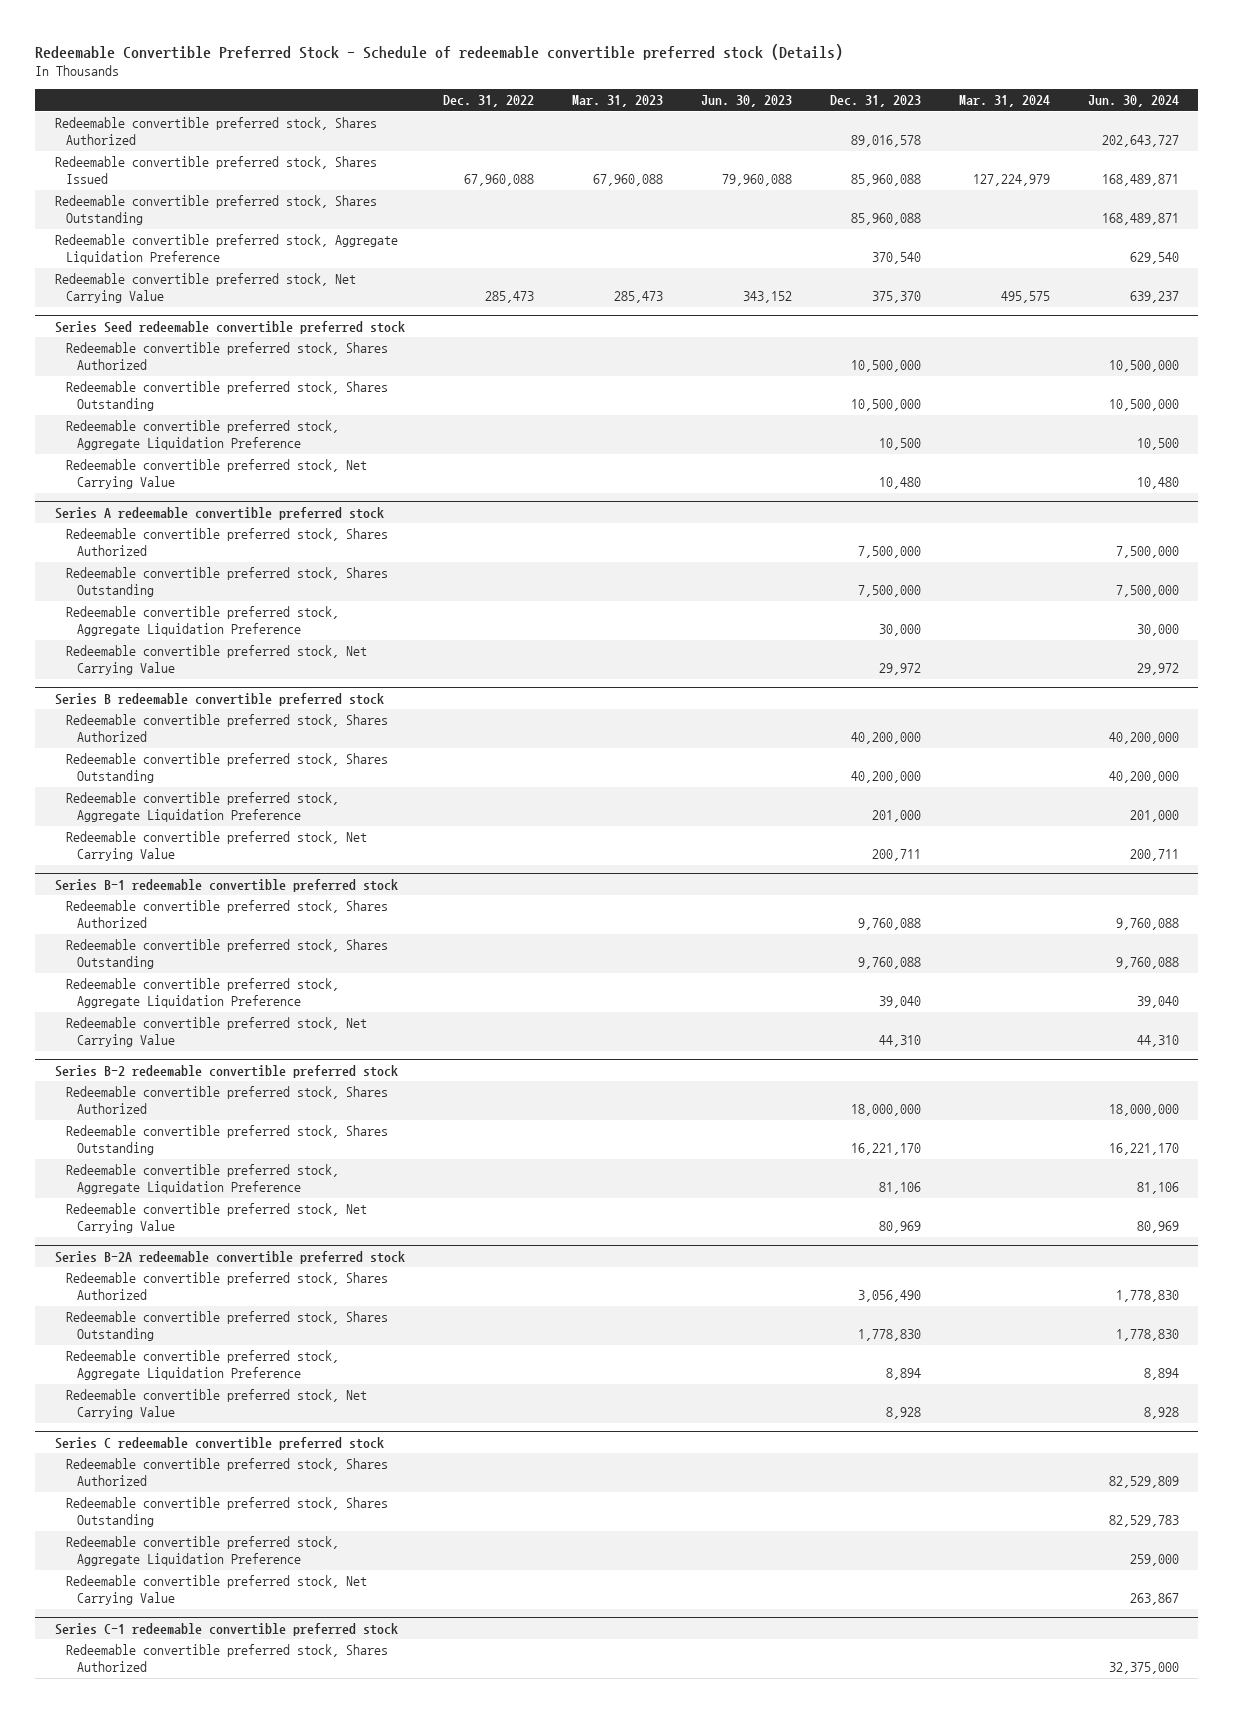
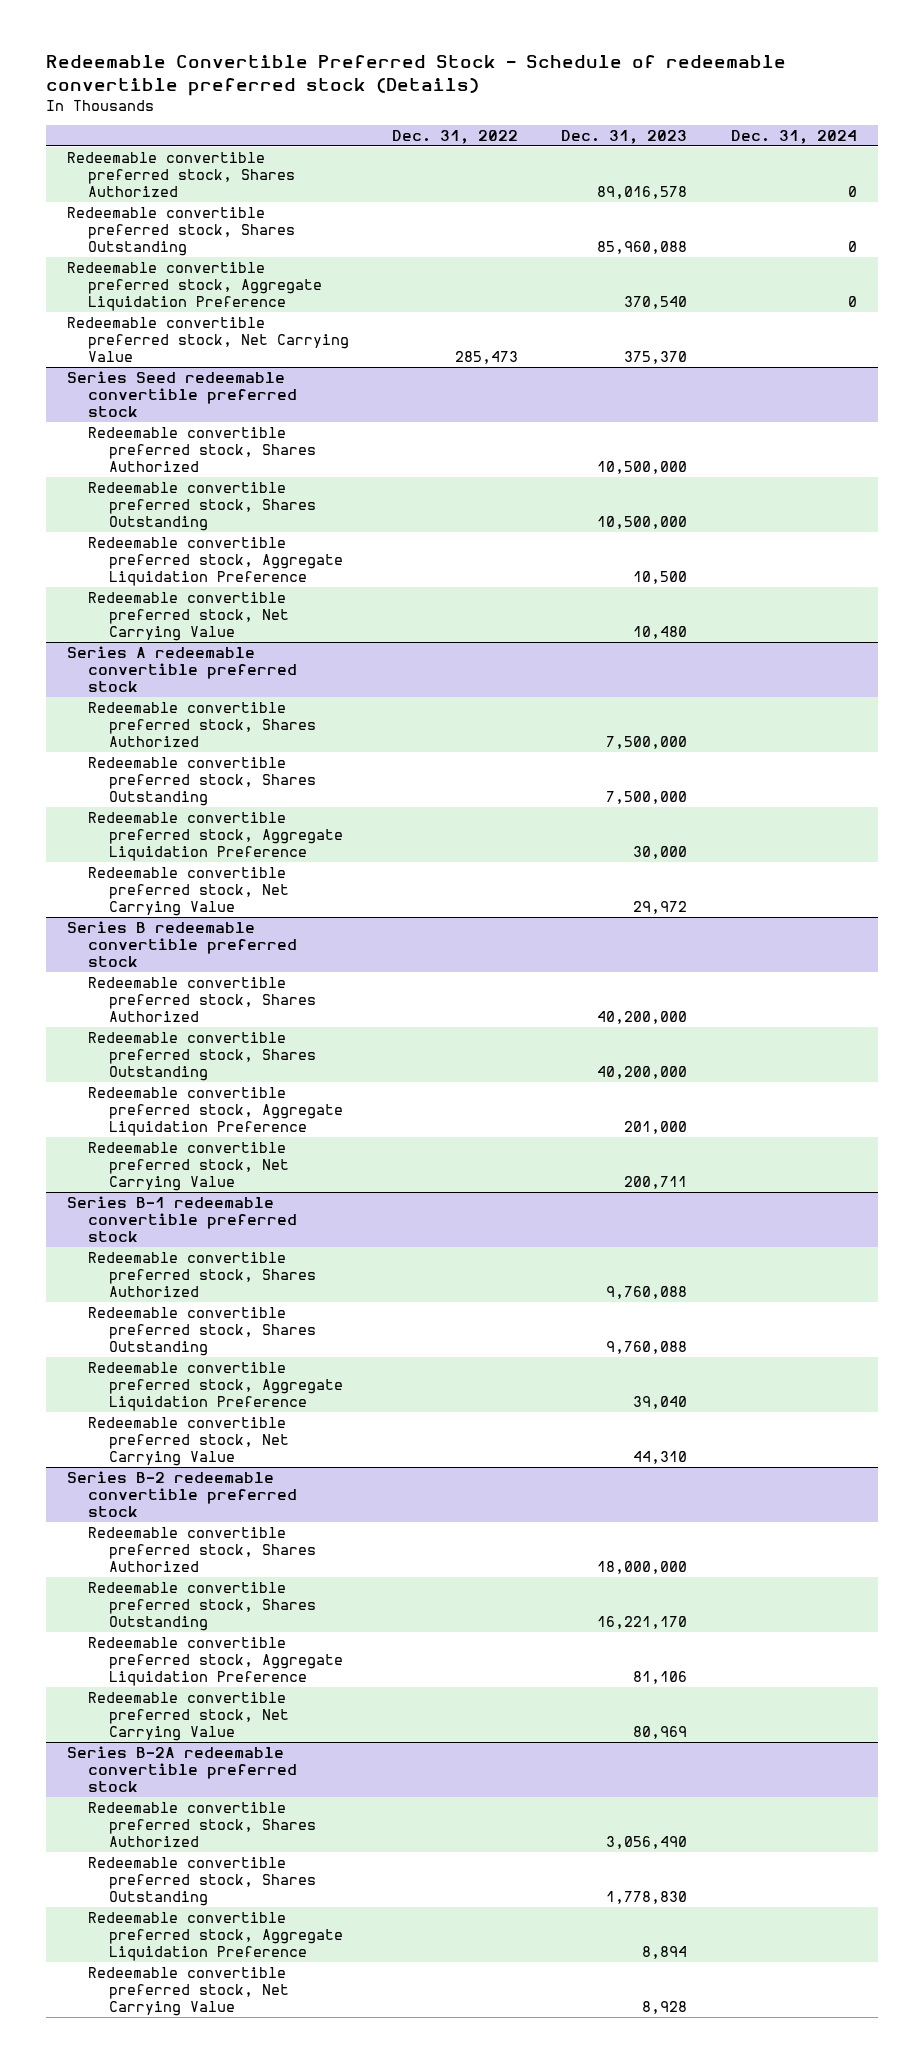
[571,95,663,108] Mar. 31, 2023 -> none
[700,95,792,108] Jun. 30, 2023 -> none
[959,95,1051,108] Mar. 31, 2024 -> none
[1088,95,1180,108] Jun. 30, 2024 -> none
none -> [730,130,857,145] Dec. 31, 2024
[54,156,377,185] Redeemable convertible preferred stock, Shares Issued -> none
[54,1436,384,1450] Series C redeemable convertible preferred stock -> none
[65,1458,388,1487] Redeemable convertible preferred stock, Shares Authorized -> none
[65,1497,388,1528] Redeemable convertible preferred stock, Shares Outstanding -> none
[65,1536,339,1567] Redeemable convertible preferred stock, Aggregate Liquidation Preference -> none
[65,1575,367,1606] Redeemable convertible preferred stock, Net Carrying Value -> none
[54,1622,398,1636] Series C-1 redeemable convertible preferred stock -> none
[65,1644,388,1673] Redeemable convertible preferred stock, Shares Authorized -> none

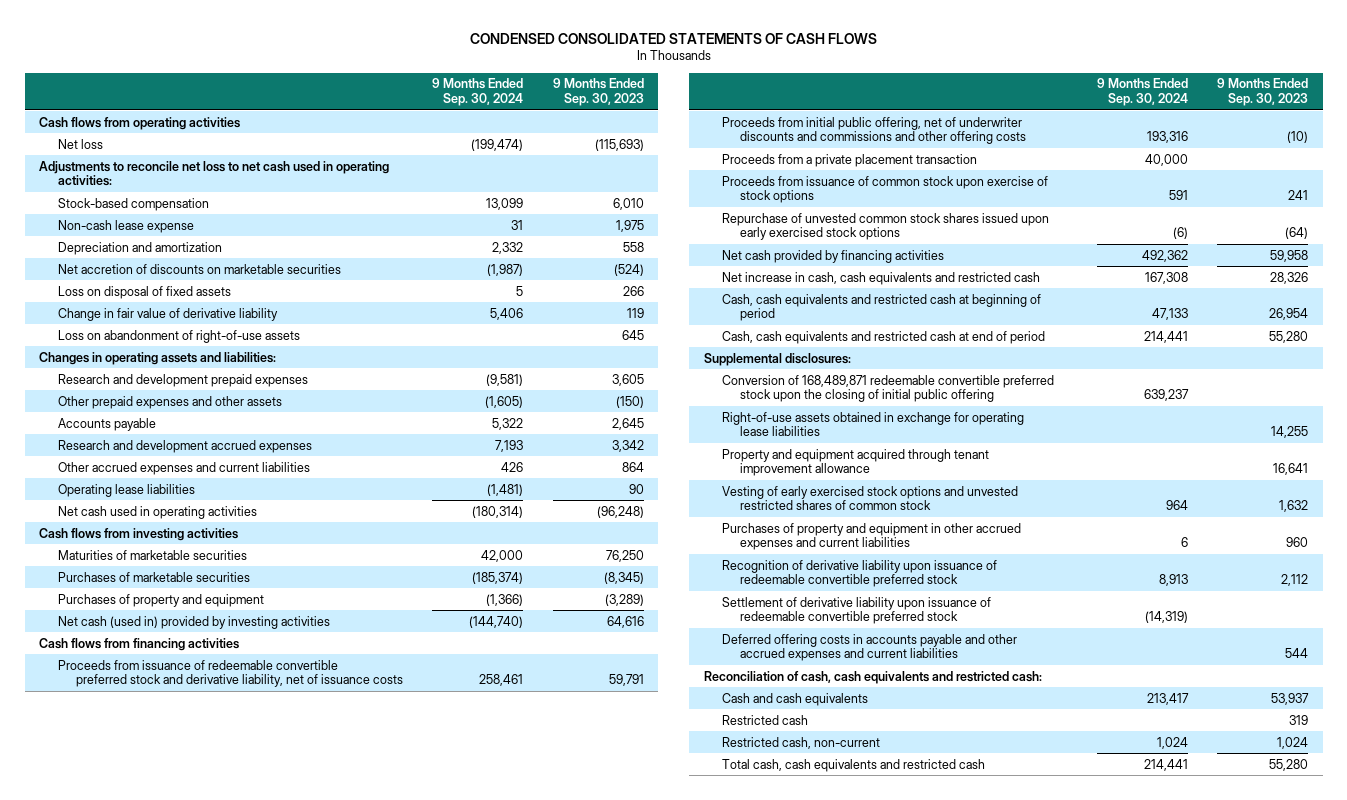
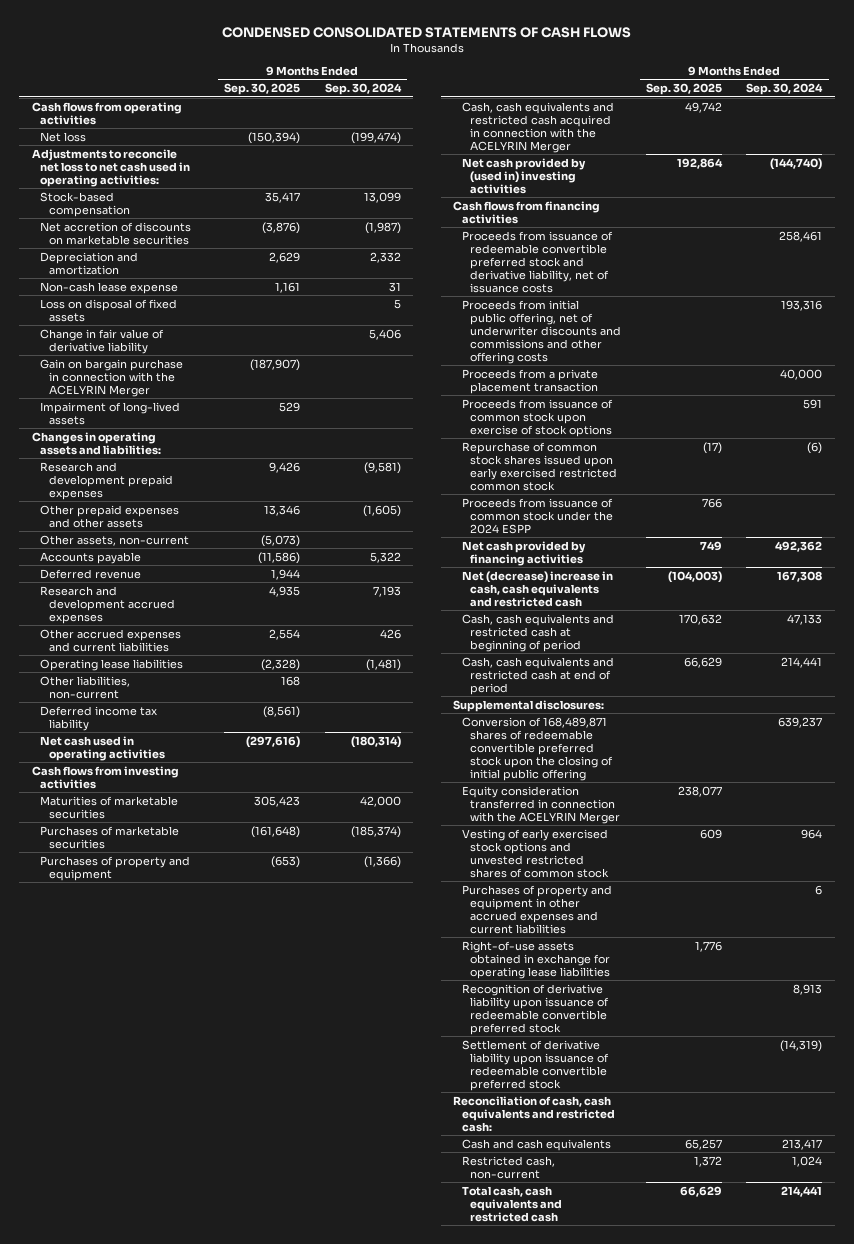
[552,78,644,106] 9 Months Ended Sep. 30, 2023 -> none
none -> [224,83,301,96] Sep. 30, 2025
[57,241,222,255] Depreciation and amortization -> [40,251,139,275] Depreciation and amortization
[57,219,194,233] Non-cash lease expense -> [40,281,179,294] Non-cash lease expense
[57,329,300,343] Loss on abandonment of right-of-use assets -> none
none -> [40,358,184,397] Gain on bargain purchase in connection with the ACELYRIN Merger
none -> [40,401,181,425] Impairment of long-lived assets
none -> [40,534,190,546] Other assets, non-current
none -> [40,568,142,579] Deferred revenue
none -> [40,675,131,699] Other liabilities, non-current
none -> [40,705,158,731] Deferred income tax liability
none -> [461,101,614,153] Cash, cash equivalents and restricted cash acquired in connection with the ACELYRIN Merger
[57,615,330,629] Net cash (used in) provided by investing activities -> [461,157,586,194] Net cash provided by (used in) investing activities
[722,212,1050,241] Repurchase of unvested common stock shares issued upon early exercised stock options -> [461,441,618,491] Repurchase of common stock shares issued upon early exercised restricted common stock
none -> [461,497,614,534] Proceeds from issuance of common stock under the 2024 ESPP
[722,271,1041,285] Net increase in cash, cash equivalents and restricted cash -> [461,570,613,607] Net (decrease) increase in cash, cash equivalents and restricted cash
[722,448,990,477] Property and equipment acquired through tenant improvement allowance -> none
[722,374,1055,403] Conversion of 168,489,871 redeemable convertible preferred stock upon the closing of initial public offering -> [461,716,614,781] Conversion of 168,489,871 shares of redeemable convertible preferred stock upon the closing of initial public offering
none -> [461,785,621,824] Equity consideration transferred in connection with the ACELYRIN Merger
[722,411,1025,437] Right-of-use assets obtained in exchange for operating lease liabilities -> [461,940,611,979] Right-of-use assets obtained in exchange for operating lease liabilities
[722,633,1018,662] Deferred offering costs in accounts payable and other accrued expenses and current liabilities -> none
[722,714,809,725] Restricted cash -> none

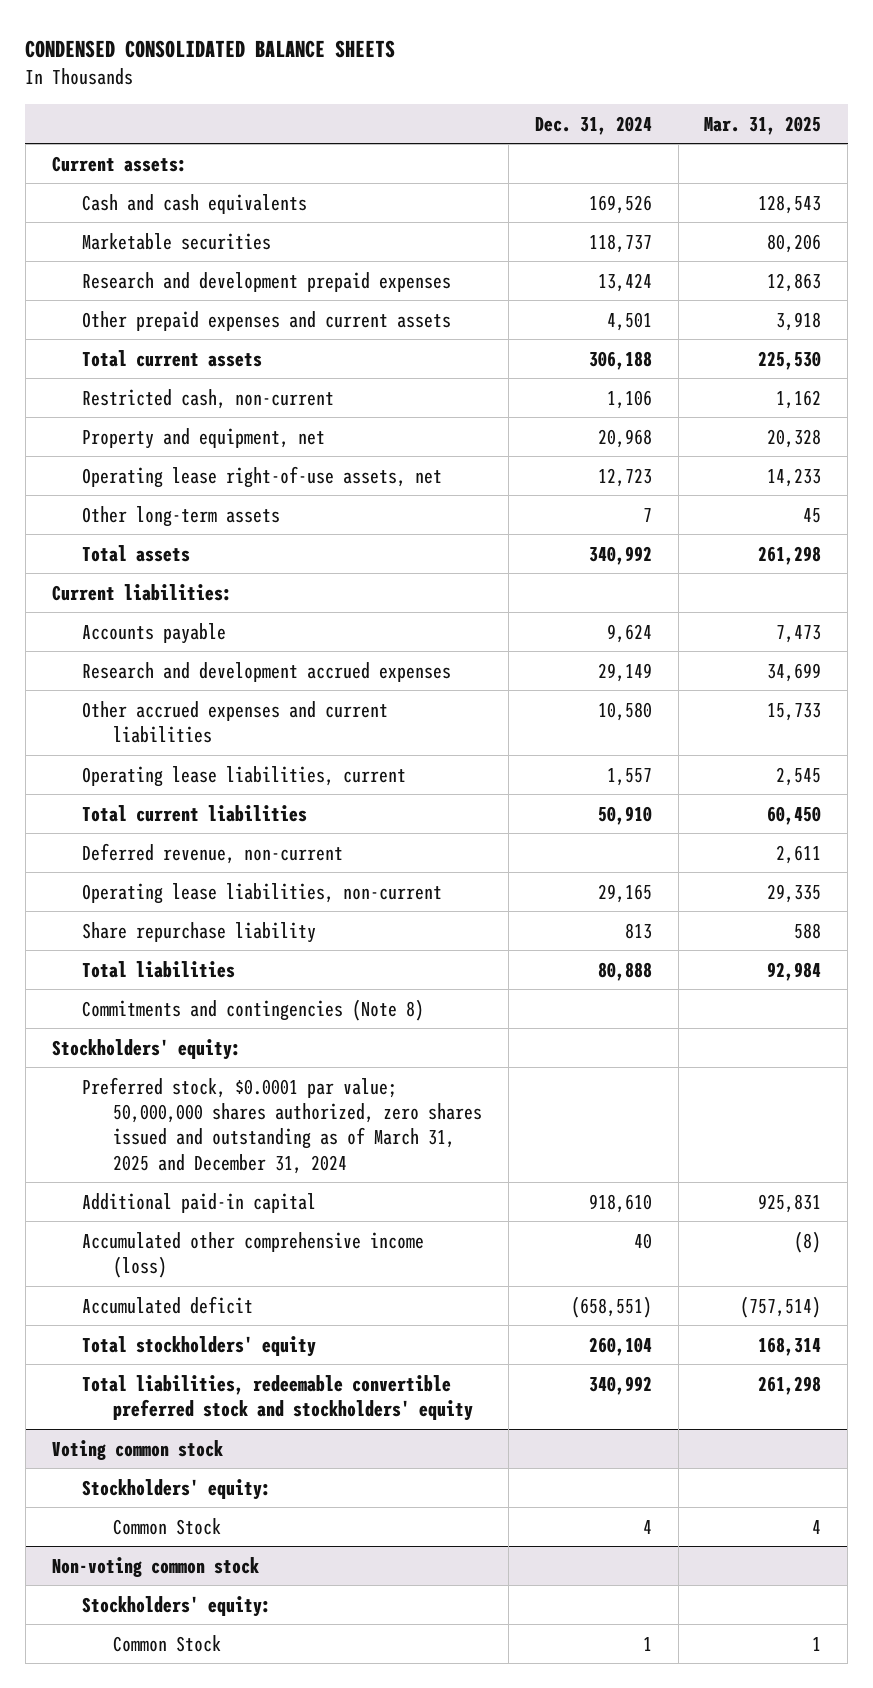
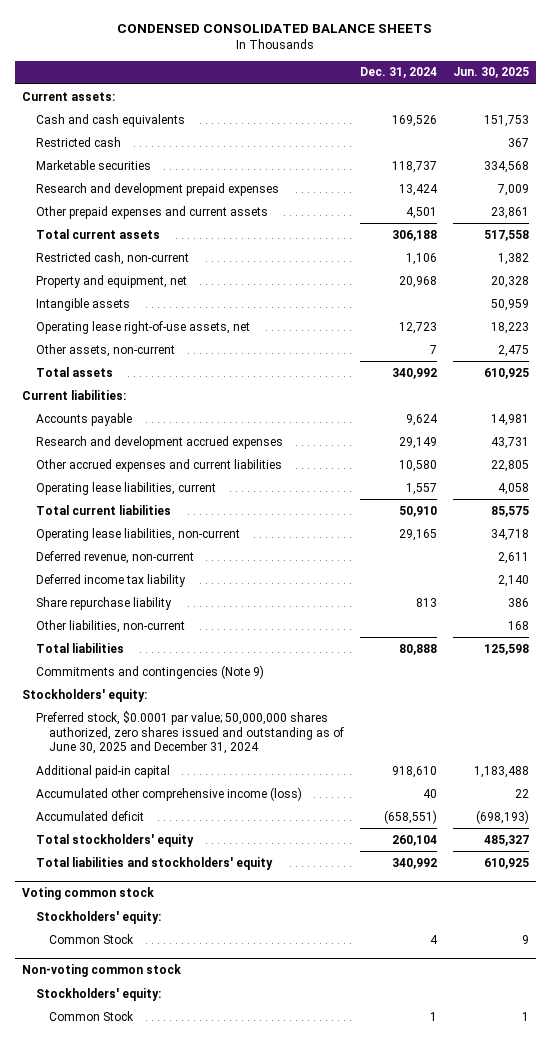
[704,115,822,135] Mar. 31, 2025 -> none
none -> [452,67,529,79] Jun. 30, 2025
none -> [35,136,121,147] Restricted cash
none -> [35,297,130,311] Intangible assets
[82,505,281,527] Other long-term assets -> [35,343,175,357] Other assets, non-current
[82,842,344,864] Deferred revenue, non-current -> [35,550,194,564] Deferred revenue, non-current
none -> [35,573,186,587] Deferred income tax liability
none -> [35,619,185,633] Other liabilities, non-current
[82,998,425,1021] Commitments and contingencies (Note 8) -> [35,664,264,679] Commitments and contingencies (Note 9)
[82,1076,482,1174] Preferred stock, $0.0001 par value; 50,000,000 shares authorized, zero shares issued and outstanding as of March 31, 2025 and December 31, 2024 -> [35,710,345,755] Preferred stock, $0.0001 par value; 50,000,000 shares authorized, zero shares issued and outstanding as of June 30, 2025 and December 31, 2024
[82,1374,473,1422] Total liabilities, redeemable convertible preferred stock and stockholders' equity -> [35,856,273,870] Total liabilities and stockholders' equity

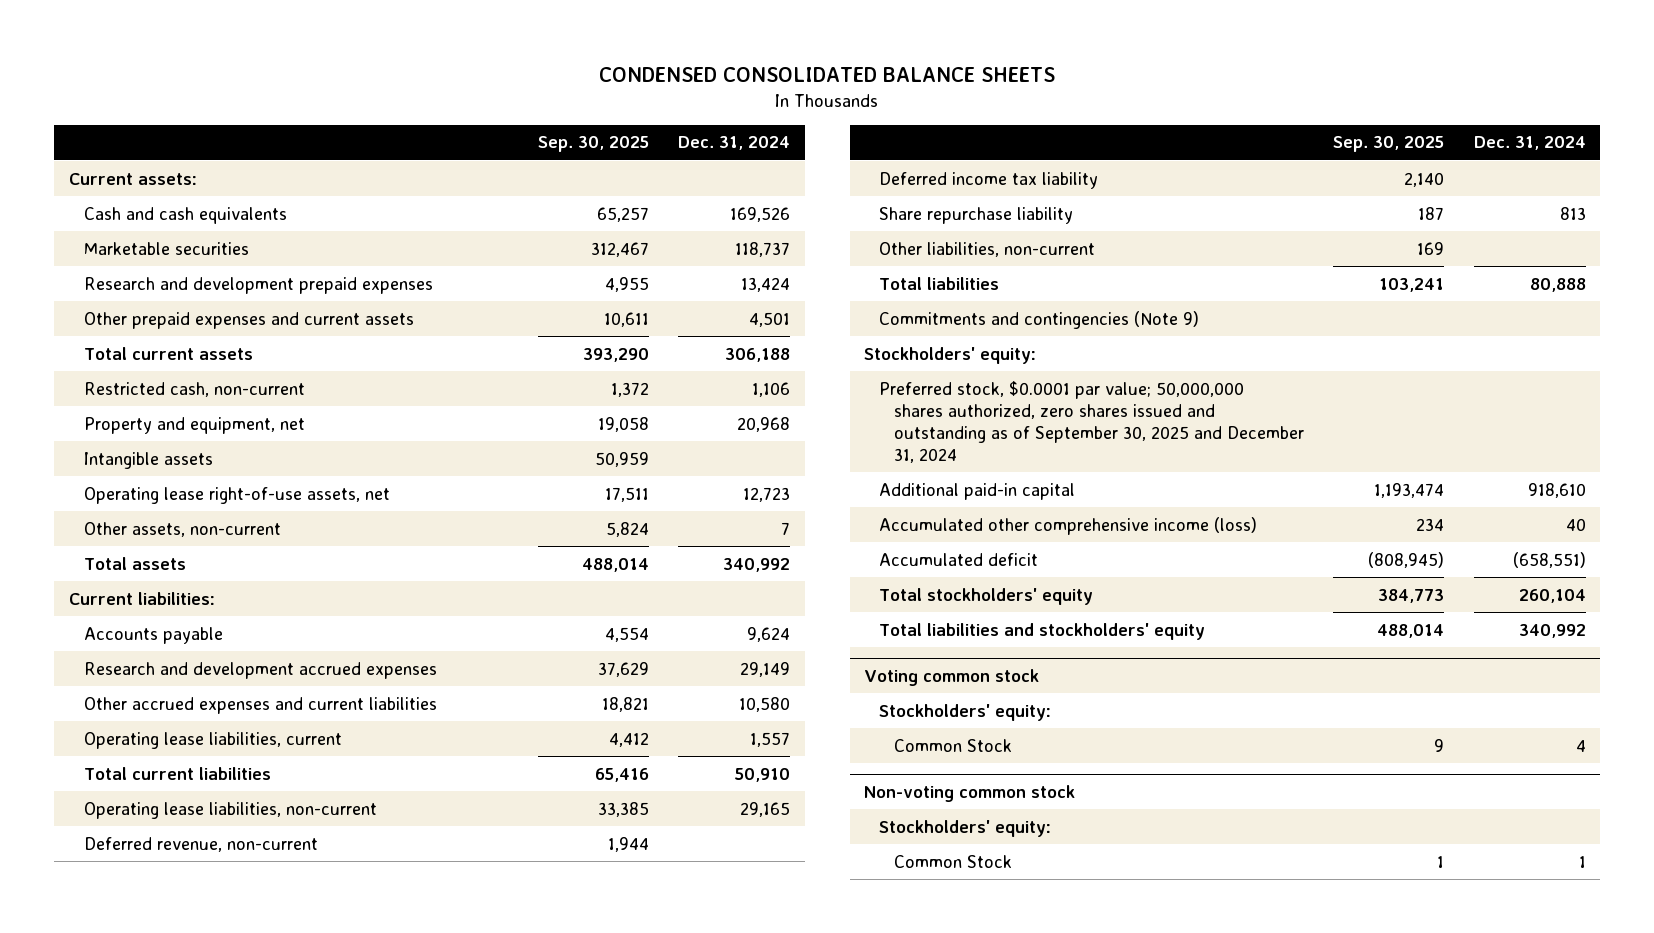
[452,67,529,79] Jun. 30, 2025 -> none
none -> [538,136,650,153] Sep. 30, 2025
[35,136,121,147] Restricted cash -> none
[35,710,345,755] Preferred stock, $0.0001 par value; 50,000,000 shares authorized, zero shares issued and outstanding as of June 30, 2025 and December 31, 2024 -> [879,380,1305,463] Preferred stock, $0.0001 par value; 50,000,000 shares authorized, zero shares issued and outstanding as of September 30, 2025 and December 31, 2024

